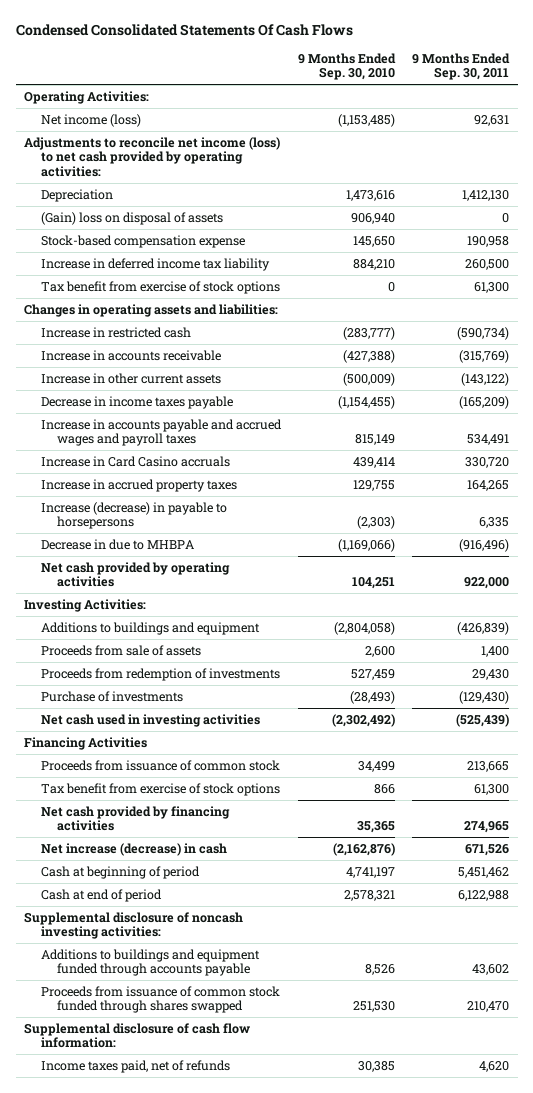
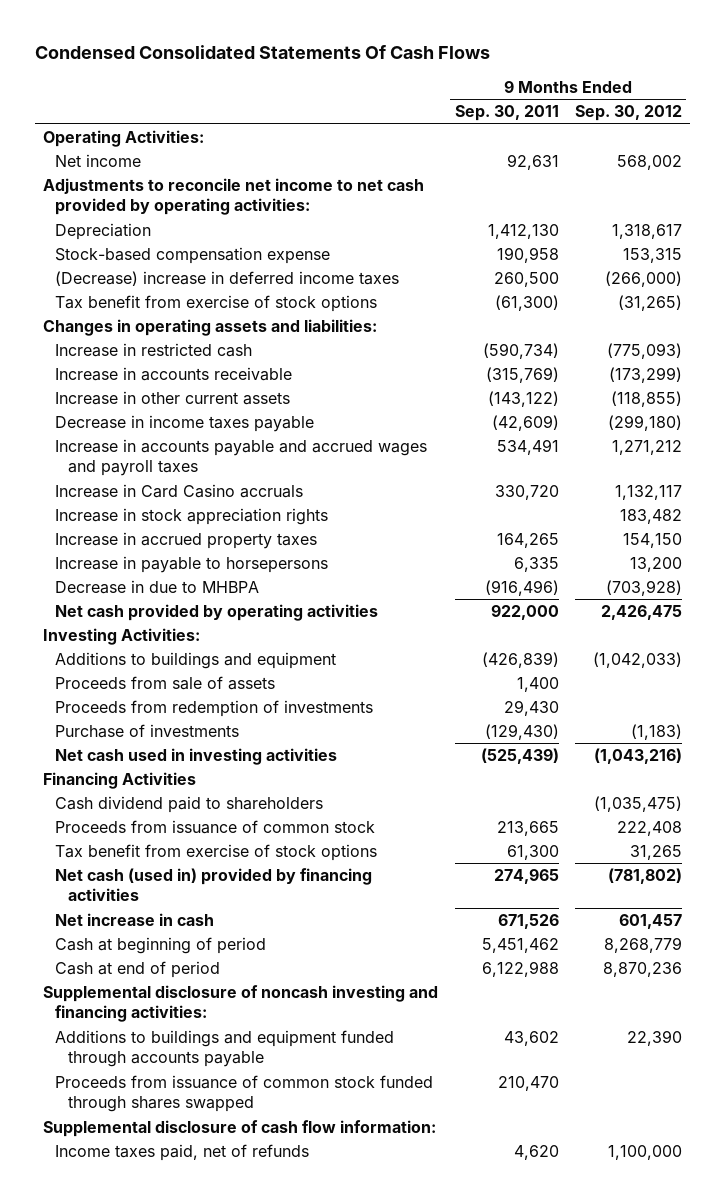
[297,52,396,81] 9 Months Ended Sep. 30, 2010 -> none
none -> [575,105,683,122] Sep. 30, 2012
[40,113,141,127] Net income (loss) -> [55,153,142,167] Net income
[24,136,281,177] Adjustments to reconcile net income (loss) to net cash provided by operating activities: -> [42,177,424,216] Adjustments to reconcile net income to net cash provided by operating activities:
[40,211,223,225] (Gain) loss on disposal of assets -> none
[40,257,270,271] Increase in deferred income tax liability -> [55,270,400,286] (Decrease) increase in deferred income taxes
[474,281,510,293] 61,300 -> [494,294,559,311] (61,300)
[459,395,510,409] (165,209) -> [491,414,559,431] (42,609)
none -> [55,507,329,525] Increase in stock appreciation rights
[40,501,227,530] Increase (decrease) in payable to horsepersons -> [55,555,329,573] Increase in payable to horsepersons
none -> [55,795,324,813] Cash dividend paid to shareholders
[40,805,230,832] Net cash provided by financing activities -> [55,867,373,902] Net cash (used in) provided by financing activities
[40,842,227,856] Net increase (decrease) in cash -> [55,912,215,926] Net increase in cash
[24,911,244,940] Supplemental disclosure of noncash investing activities: -> [42,984,438,1023] Supplemental disclosure of noncash investing and financing activities:

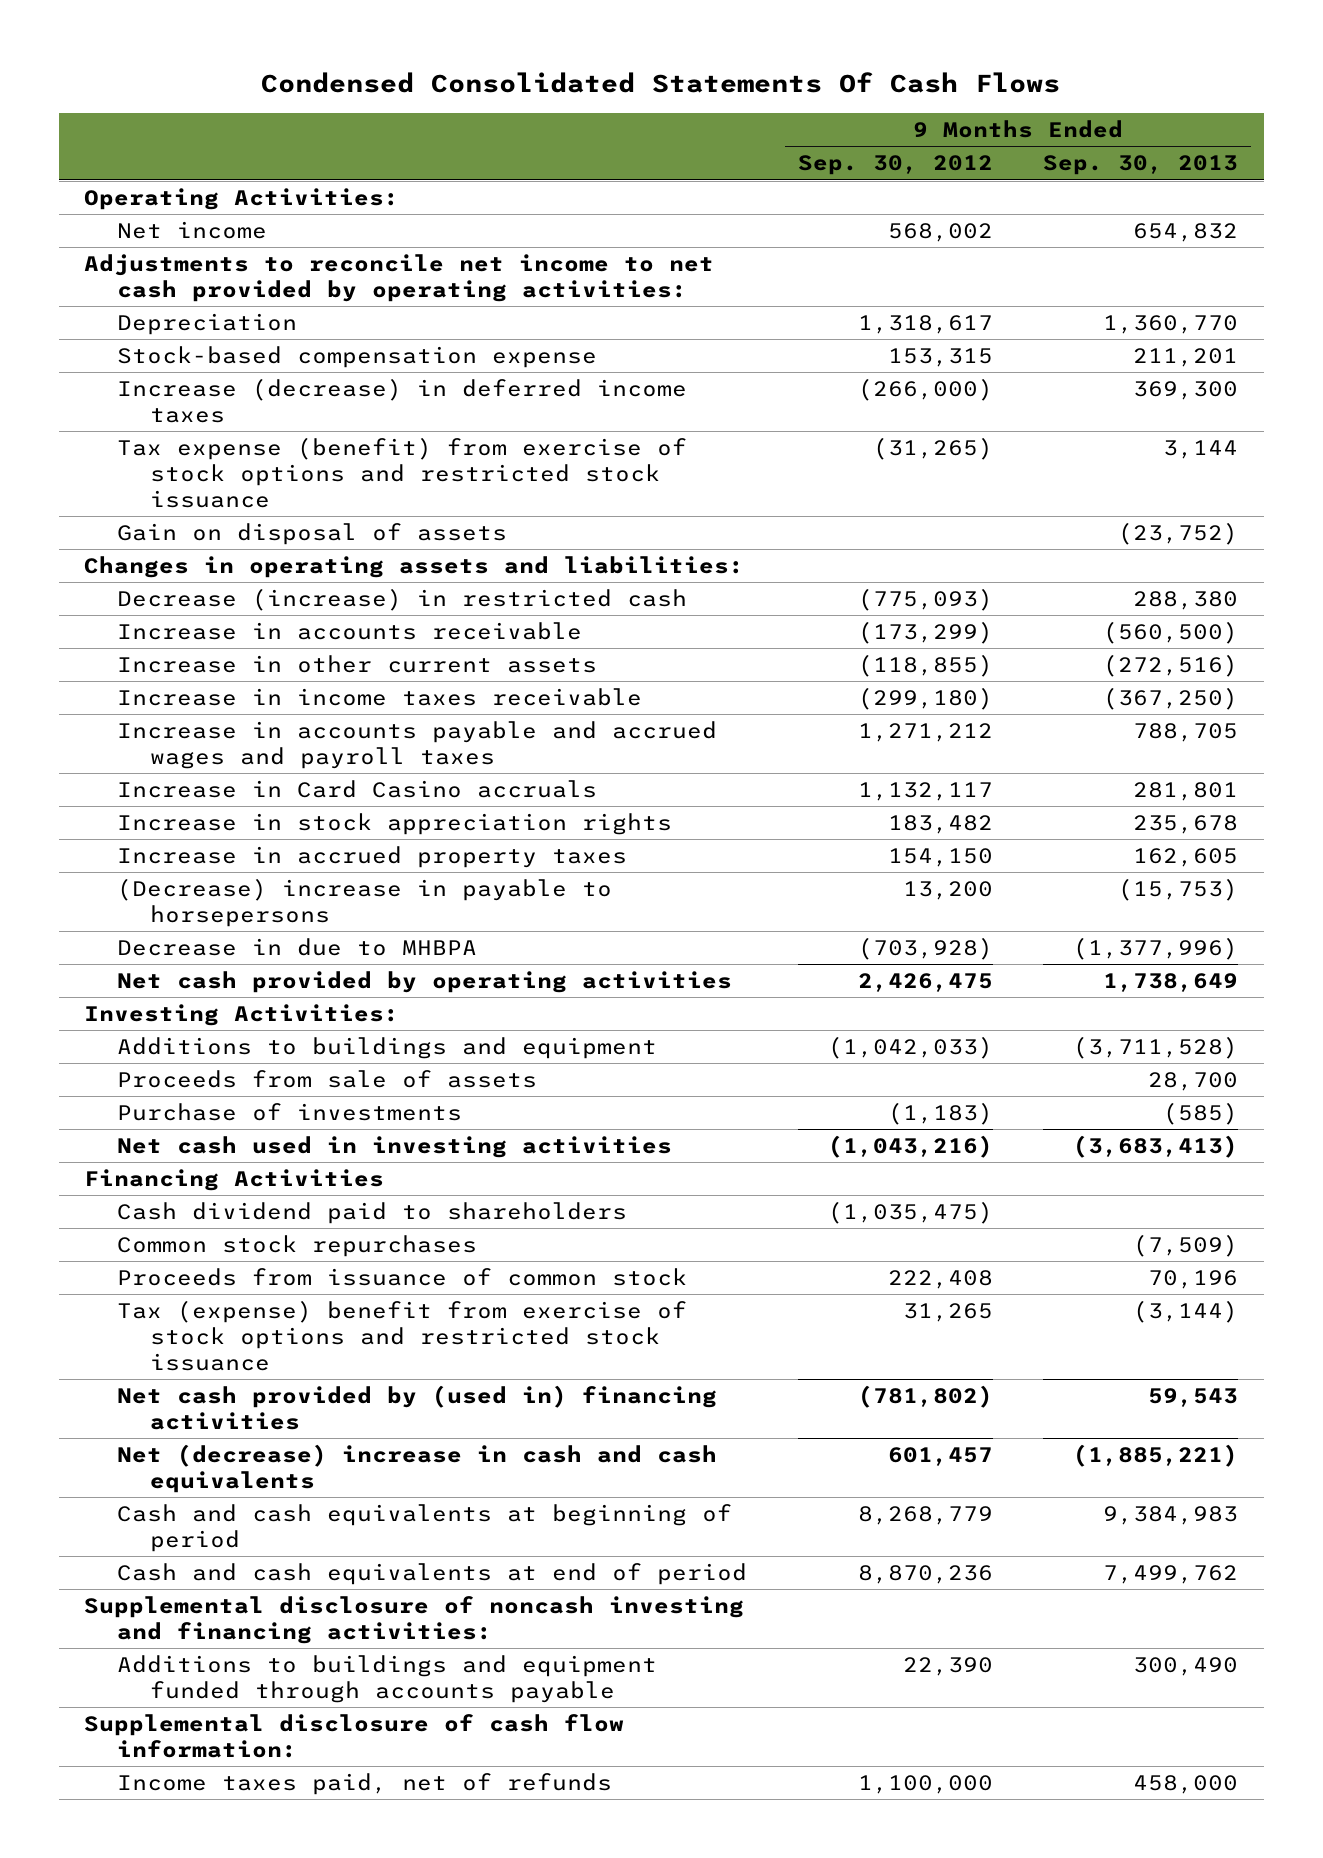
[454,105,559,122] Sep. 30, 2011 -> none
none -> [1043,155,1239,176] Sep. 30, 2013
[55,270,400,286] (Decrease) increase in deferred income taxes -> [117,378,688,424] Increase (decrease) in deferred income taxes
[55,294,378,312] Tax benefit from exercise of stock options -> [117,437,688,509] Tax expense (benefit) from exercise of stock options and restricted stock issuance
none -> [117,523,508,546] Gain on disposal of assets
[55,342,253,357] Increase in restricted cash -> [117,588,688,612] Decrease (increase) in restricted cash
[55,414,315,432] Decrease in income taxes payable -> [117,688,643,707] Increase in income taxes receivable
[55,555,329,573] Increase in payable to horsepersons -> [117,878,613,928] (Decrease) increase in payable to horsepersons
[55,699,374,717] Proceeds from redemption of investments -> none
none -> [117,1235,478,1258] Common stock repurchases
[55,843,378,861] Tax benefit from exercise of stock options -> [117,1300,688,1372] Tax (expense) benefit from exercise of stock options and restricted stock issuance
[55,867,373,902] Net cash (used in) provided by financing activities -> [117,1385,718,1431] Net cash provided by (used in) financing activities
[55,912,215,926] Net increase in cash -> [117,1444,718,1494] Net (decrease) increase in cash and cash equivalents
[55,936,267,954] Cash at beginning of period -> [117,1504,733,1553] Cash and cash equivalents at beginning of period
[55,960,221,978] Cash at end of period -> [117,1563,748,1586] Cash and cash equivalents at end of period
[55,1074,434,1113] Proceeds from issuance of common stock funded through shares swapped -> none

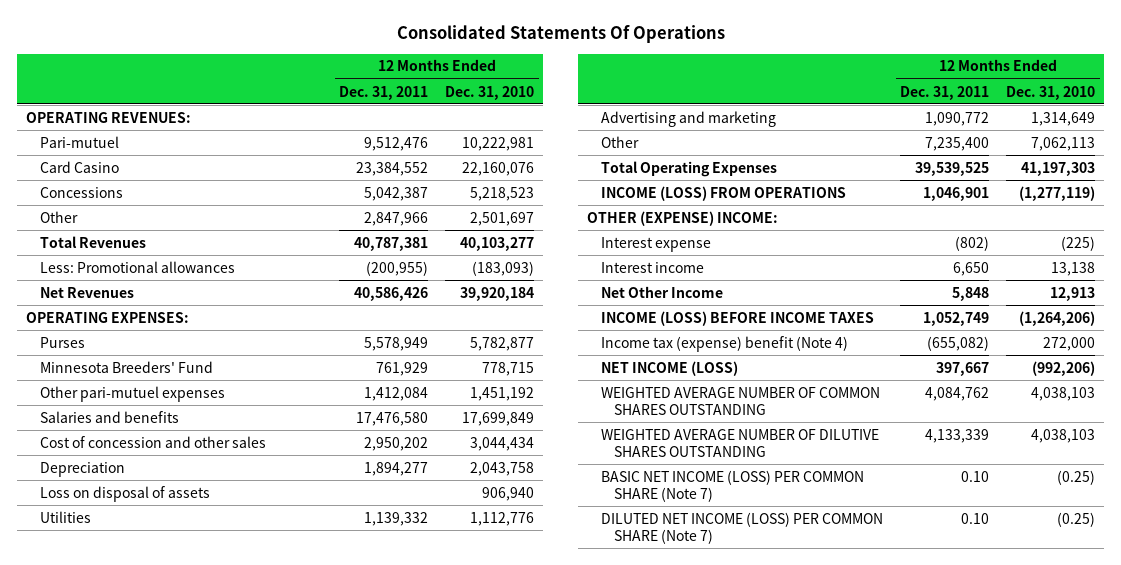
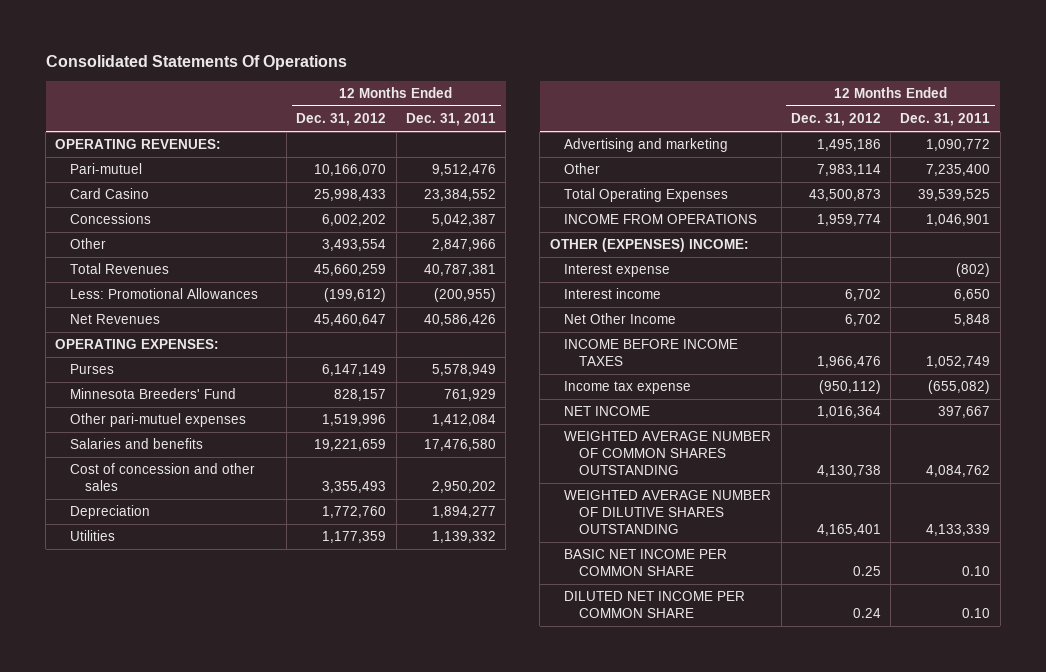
[445,85,535,100] Dec. 31, 2010 -> none
none -> [296,113,387,127] Dec. 31, 2012
[39,260,235,273] Less: Promotional allowances -> [69,288,258,300] Less: Promotional Allowances
[39,485,210,502] Loss on disposal of assets -> none
[600,185,846,201] INCOME (LOSS) FROM OPERATIONS -> [564,214,758,225] INCOME FROM OPERATIONS
[587,210,779,226] OTHER (EXPENSE) INCOME: -> [549,238,749,253] OTHER (EXPENSES) INCOME:
[600,310,874,326] INCOME (LOSS) BEFORE INCOME TAXES -> [564,339,739,367] INCOME BEFORE INCOME TAXES
[600,335,848,352] Income tax (expense) benefit (Note 4) -> [564,381,692,395] Income tax expense
[600,360,738,376] NET INCOME (LOSS) -> [564,406,651,417] NET INCOME
[600,469,864,502] BASIC NET INCOME (LOSS) PER COMMON SHARE (Note 7) -> [564,549,728,577] BASIC NET INCOME PER COMMON SHARE
[600,511,883,544] DILUTED NET INCOME (LOSS) PER COMMON SHARE (Note 7) -> [564,591,746,619] DILUTED NET INCOME PER COMMON SHARE

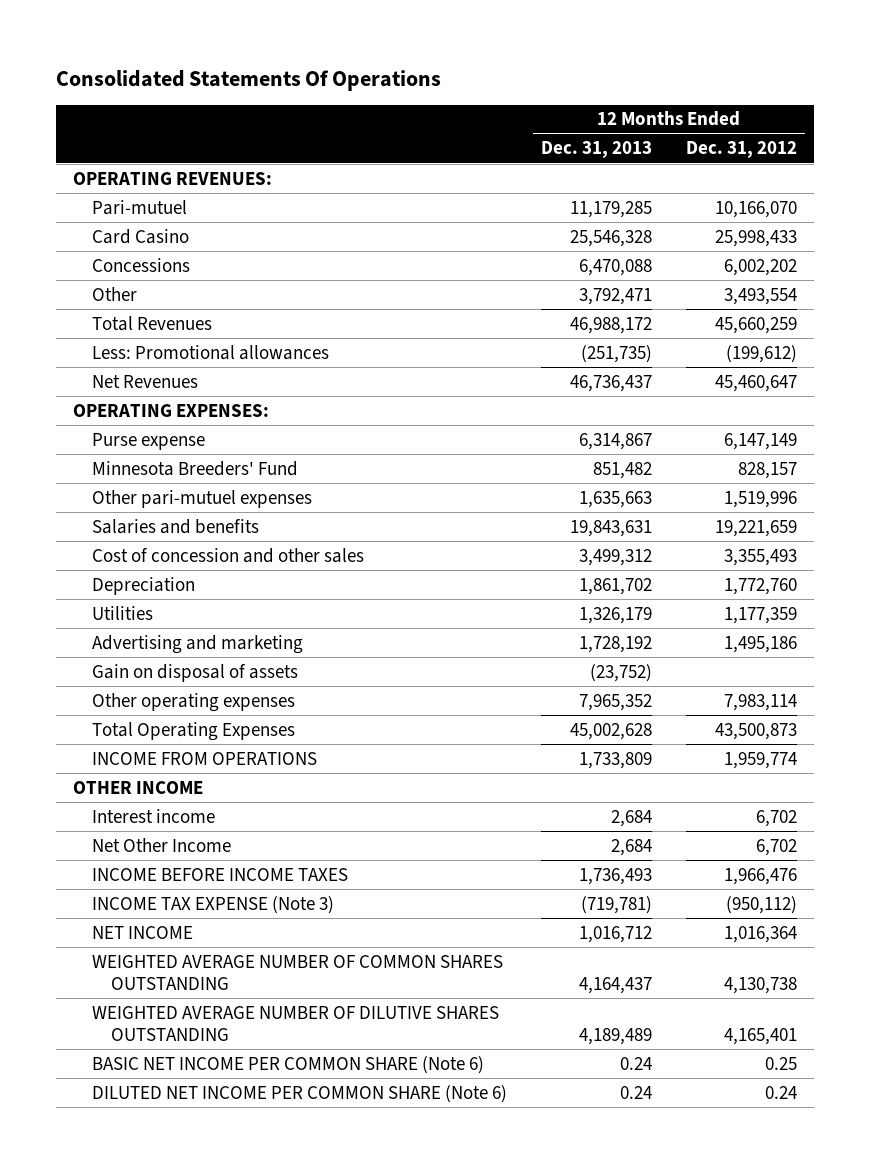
[405,113,496,127] Dec. 31, 2011 -> none
none -> [541,141,653,159] Dec. 31, 2013
[69,288,258,300] Less: Promotional Allowances -> [92,344,330,360] Less: Promotional allowances
[69,364,114,375] Purses -> [92,432,206,450] Purse expense
none -> [92,663,299,682] Gain on disposal of assets
[564,163,601,175] Other -> [92,692,296,712] Other operating expenses
[564,264,671,278] Interest expense -> none
[549,238,749,253] OTHER (EXPENSES) INCOME: -> [73,780,204,794] OTHER INCOME
[564,381,692,395] Income tax expense -> [92,895,335,914] INCOME TAX EXPENSE (Note 3)
[564,549,728,577] BASIC NET INCOME PER COMMON SHARE -> [92,1055,485,1074] BASIC NET INCOME PER COMMON SHARE (Note 6)
[564,591,746,619] DILUTED NET INCOME PER COMMON SHARE -> [92,1084,508,1103] DILUTED NET INCOME PER COMMON SHARE (Note 6)

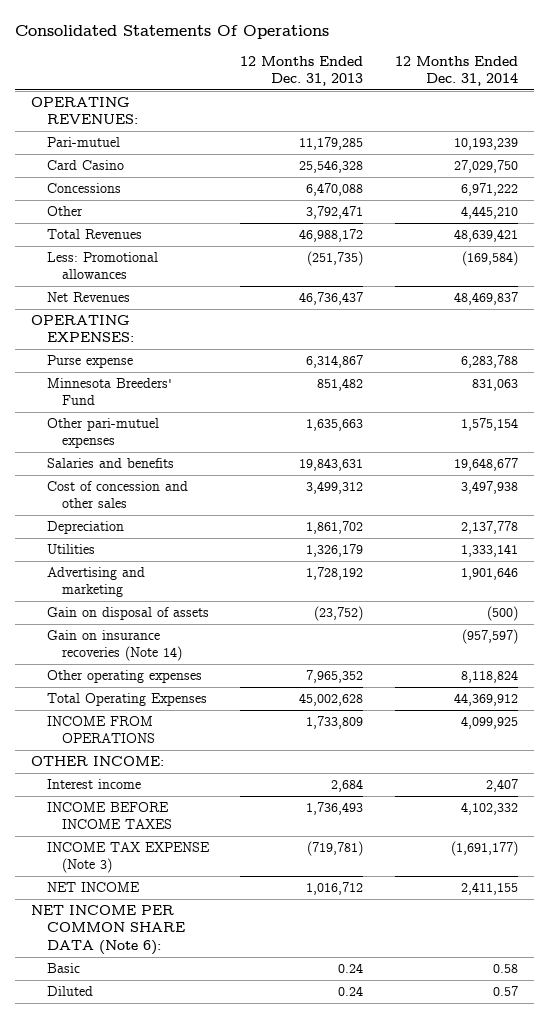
[685,141,797,159] Dec. 31, 2012 -> none
none -> [395,55,519,87] 12 Months Ended Dec. 31, 2014
none -> [46,630,183,662] Gain on insurance recoveries (Note 14)
[73,780,204,794] OTHER INCOME -> [31,756,165,767] OTHER INCOME:
[92,837,232,852] Net Other Income -> none
[92,954,504,990] WEIGHTED AVERAGE NUMBER OF COMMON SHARES OUTSTANDING -> none
[92,1005,500,1041] WEIGHTED AVERAGE NUMBER OF DILUTIVE SHARES OUTSTANDING -> none
none -> [31,905,185,955] NET INCOME PER COMMON SHARE DATA (Note 6):
[92,1055,485,1074] BASIC NET INCOME PER COMMON SHARE (Note 6) -> [46,963,80,974] Basic
[92,1084,508,1103] DILUTED NET INCOME PER COMMON SHARE (Note 6) -> [46,986,93,997] Diluted

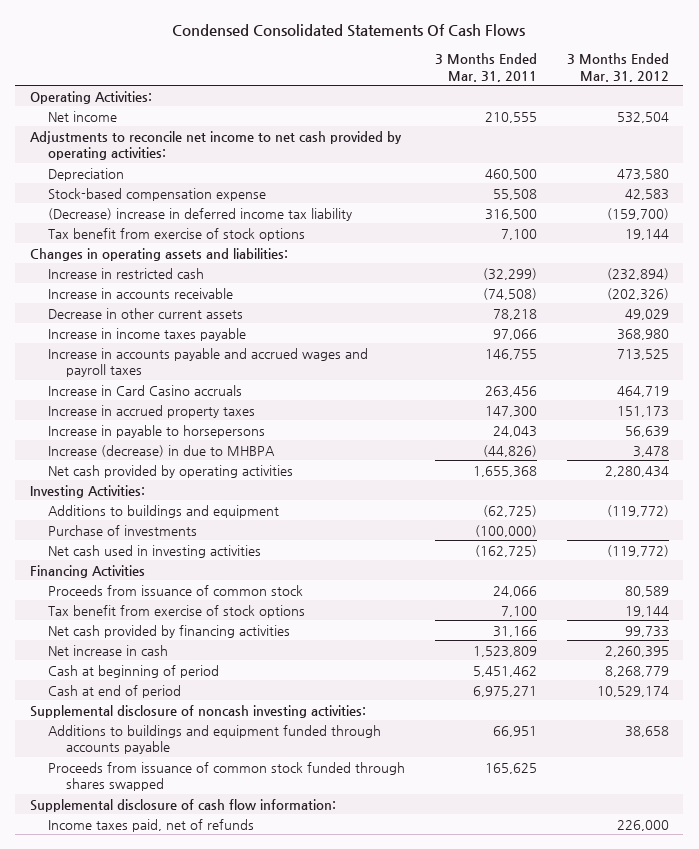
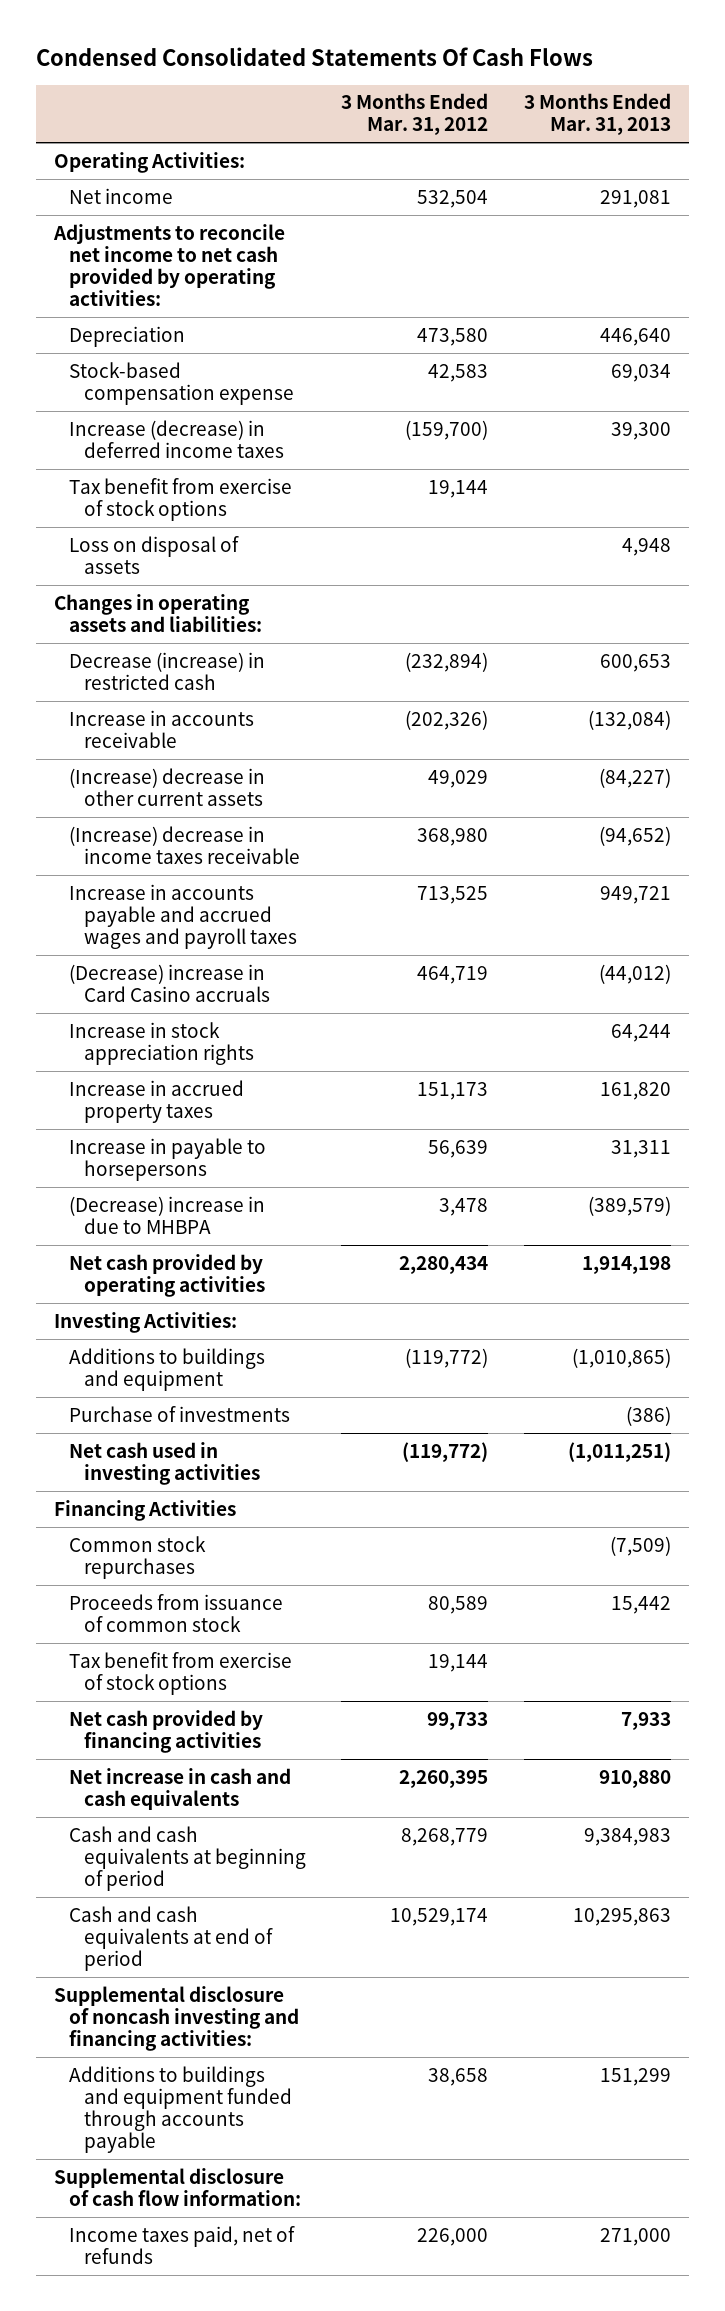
[434,53,537,82] 3 Months Ended Mar. 31, 2011 -> none
none -> [524,93,672,136] 3 Months Ended Mar. 31, 2013
[48,207,353,221] (Decrease) increase in deferred income tax liability -> [68,419,284,458] Increase (decrease) in deferred income taxes
none -> [68,535,239,574] Loss on disposal of assets
[48,267,205,279] Increase in restricted cash -> [68,651,265,690] Decrease (increase) in restricted cash
[48,307,244,319] Decrease in other current assets -> [68,767,265,806] (Increase) decrease in other current assets
[48,327,247,341] Increase in income taxes payable -> [68,825,300,864] (Increase) decrease in income taxes receivable
[48,384,243,396] Increase in Card Casino accruals -> [68,963,270,1002] (Decrease) increase in Card Casino accruals
none -> [68,1021,254,1065] Increase in stock appreciation rights
[48,444,276,457] Increase (decrease) in due to MHBPA -> [68,1195,265,1234] (Decrease) increase in due to MHBPA
none -> [68,1535,206,1579] Common stock repurchases
[48,644,169,656] Net increase in cash -> [68,1767,291,1810] Net increase in cash and cash equivalents
[48,664,220,678] Cash at beginning of period -> [68,1825,306,1891] Cash and cash equivalents at beginning of period
[48,684,182,698] Cash at end of period -> [68,1905,273,1971] Cash and cash equivalents at end of period
[30,704,367,718] Supplemental disclosure of noncash investing activities: -> [54,1985,299,2051] Supplemental disclosure of noncash investing and financing activities:
[48,761,406,792] Proceeds from issuance of common stock funded through shares swapped -> none

